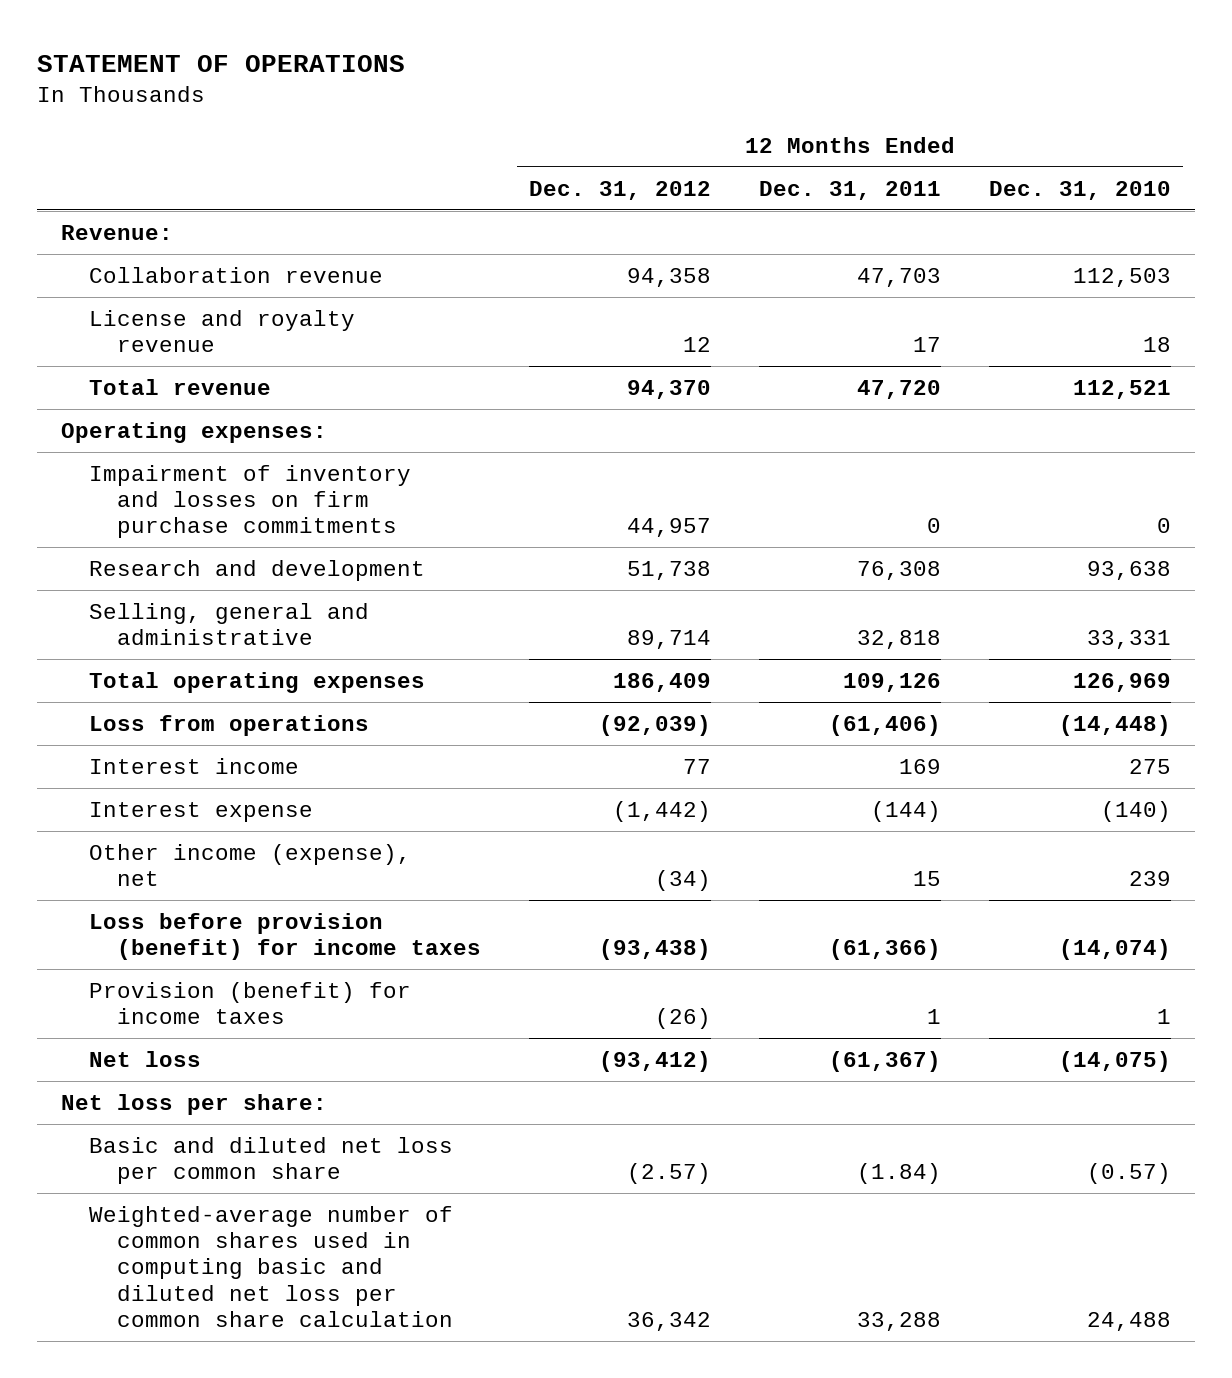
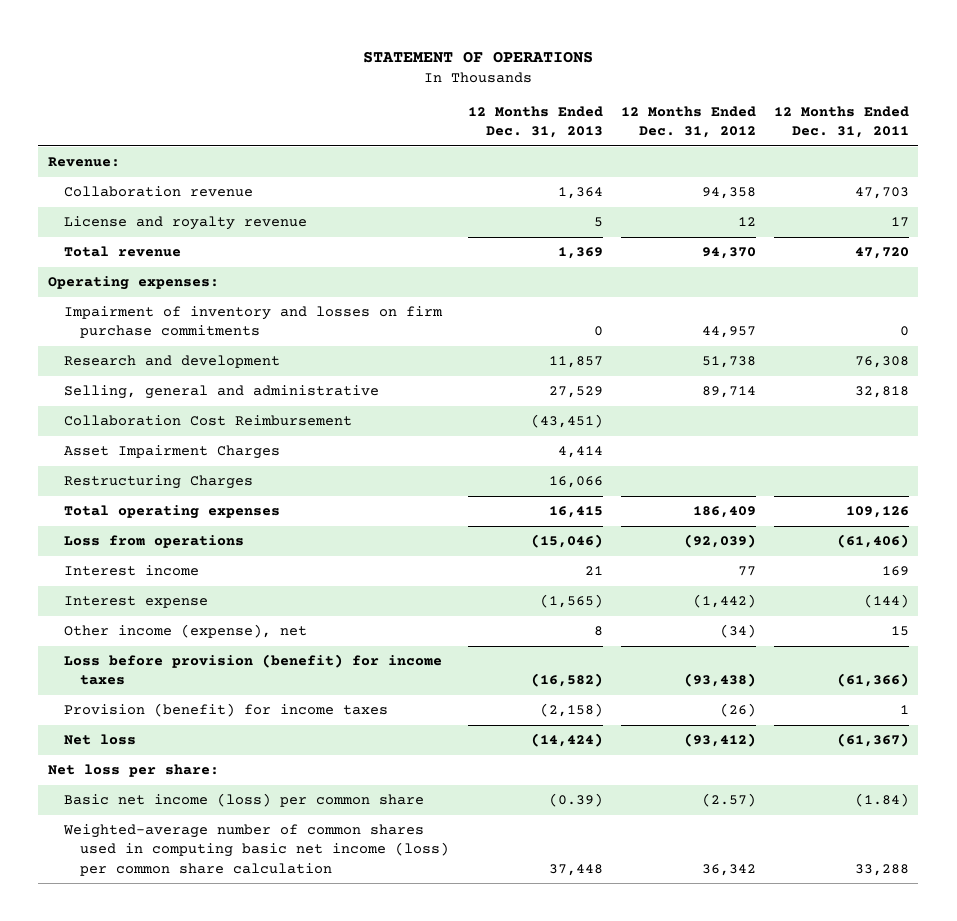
[988,180,1171,200] Dec. 31, 2010 -> none
none -> [467,106,603,139] 12 Months Ended Dec. 31, 2013
none -> [63,415,352,427] Collaboration Cost Reimbursement
none -> [63,445,280,460] Asset Impairment Charges
none -> [63,475,253,490] Restructuring Charges
[88,1136,453,1185] Basic and diluted net loss per common share -> [63,793,424,808] Basic net income (loss) per common share
[88,1205,453,1328] Weighted-average number of common shares used in computing basic and diluted net loss per common share calculation -> [62,824,450,876] Weighted-average number of common shares used in computing basic net income (loss) per common share calculation

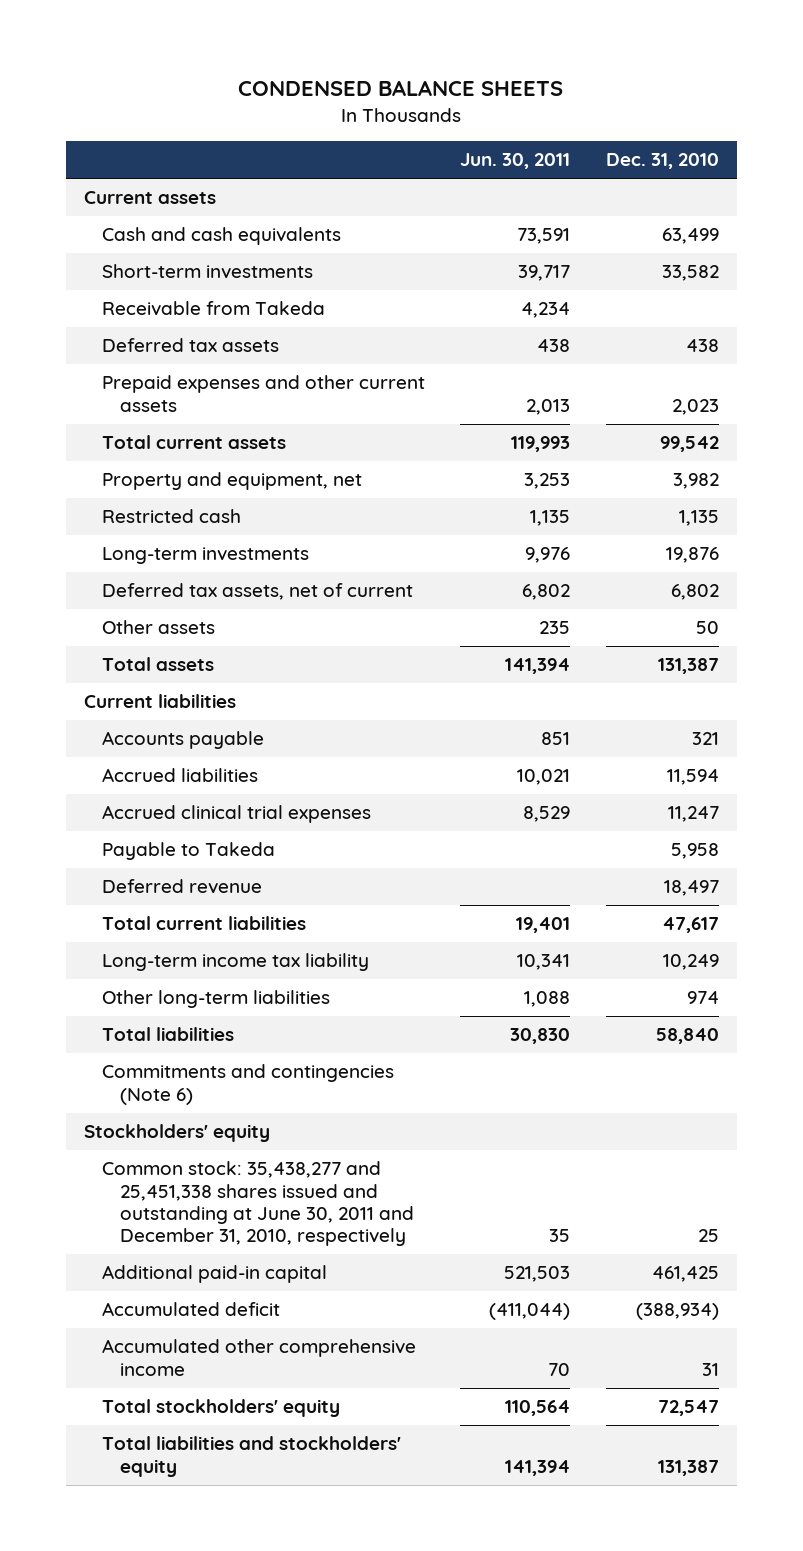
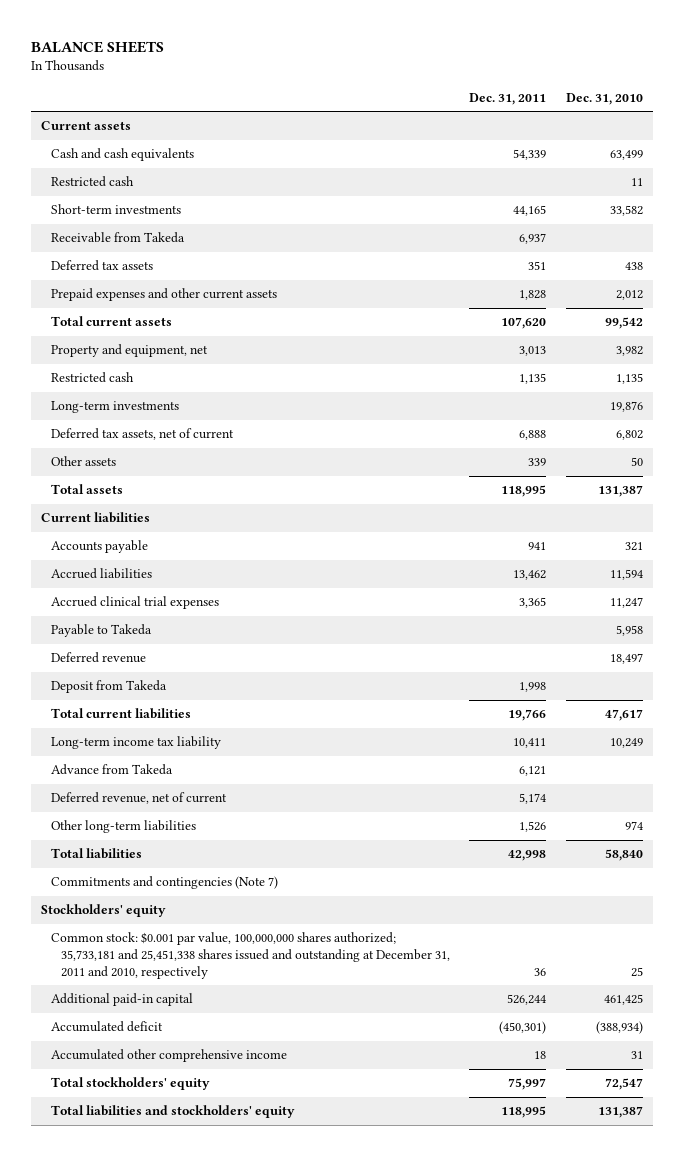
[238,79,564,96] CONDENSED BALANCE SHEETS -> [30,40,164,53] BALANCE SHEETS
[460,153,571,170] Jun. 30, 2011 -> none
none -> [469,92,547,105] Dec. 31, 2011
none -> [50,176,134,188] Restricted cash
[671,398,719,415] 2,023 -> [616,290,644,301] 2,012
none -> [50,680,167,694] Deposit from Takeda
none -> [50,764,173,776] Advance from Takeda
none -> [50,792,227,805] Deferred revenue, net of current
[101,1064,394,1105] Commitments and contingencies (Note 6) -> [50,876,278,890] Commitments and contingencies (Note 7)
[101,1161,414,1247] Common stock: 35,438,277 and 25,451,338 shares issued and outstanding at June 30, 2011 and December 31, 2010, respectively -> [50,932,450,979] Common stock: $0.001 par value, 100,000,000 shares authorized; 35,733,181 and 25,451,338 shares issued and outstanding at December 31, 2011 and 2010, respectively

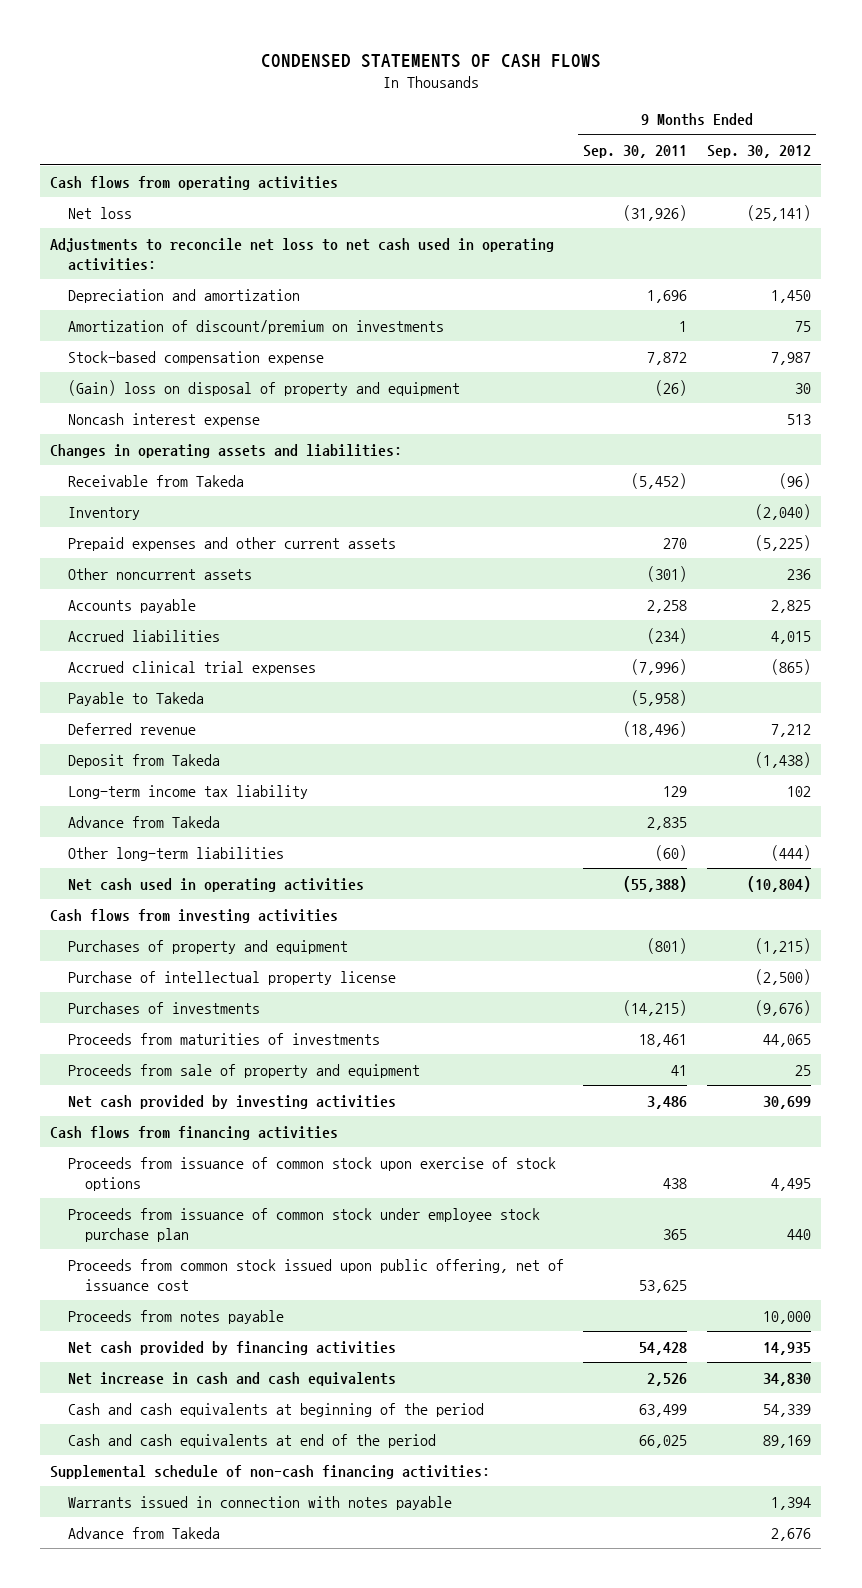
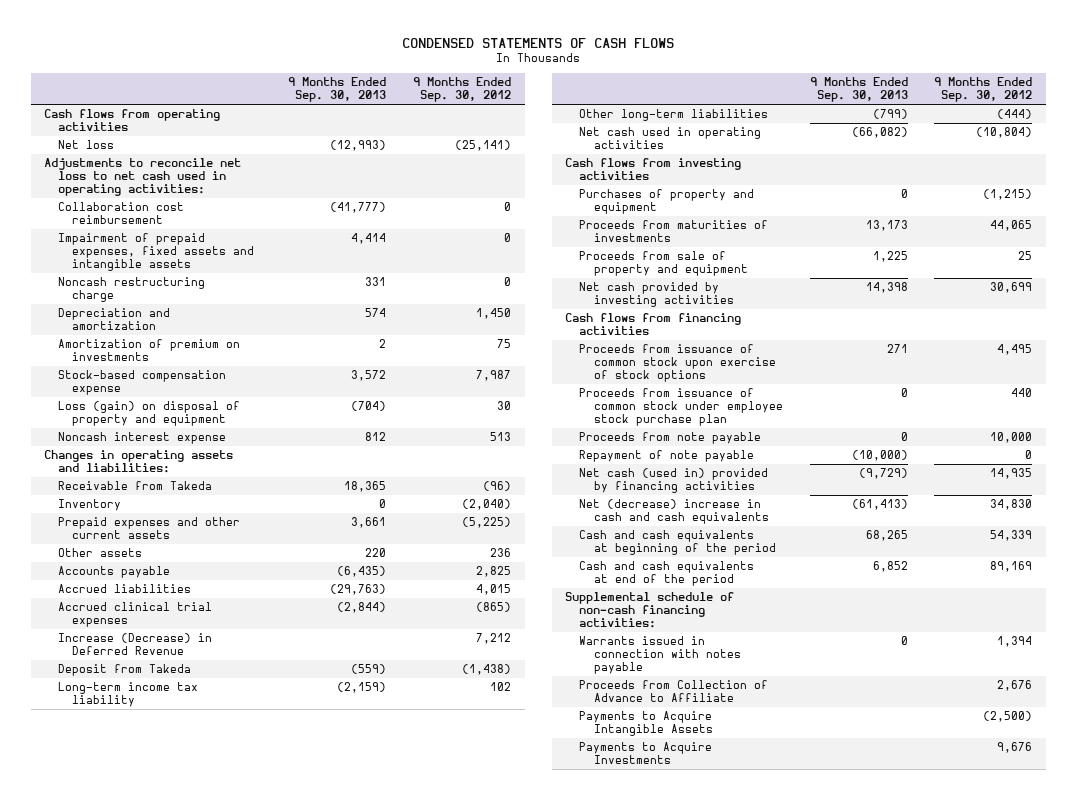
[583,144,688,158] Sep. 30, 2011 -> none
none -> [288,77,387,103] 9 Months Ended Sep. 30, 2013
none -> [58,202,185,224] Collaboration cost reimbursement
none -> [58,233,255,271] Impairment of prepaid expenses, fixed assets and intangible assets
none -> [58,277,206,302] Noncash restructuring charge
[67,319,444,334] Amortization of discount/premium on investments -> [58,339,241,361] Amortization of premium on investments
[67,379,460,396] (Gain) loss on disposal of property and equipment -> [58,401,241,426] Loss (gain) on disposal of property and equipment
[67,567,252,580] Other noncurrent assets -> [58,548,143,558] Other assets
[67,691,204,706] Payable to Takeda -> none
[67,722,196,735] Deferred revenue -> [58,633,213,655] Increase (Decrease) in Deferred Revenue
[67,815,220,828] Advance from Takeda -> none
[67,970,396,985] Purchase of intellectual property license -> none
[67,1001,260,1014] Purchases of investments -> none
[67,1258,564,1291] Proceeds from common stock issued upon public offering, net of issuance cost -> none
[67,1309,284,1324] Proceeds from notes payable -> [579,432,762,445] Proceeds from note payable
none -> [579,450,755,463] Repayment of note payable
[67,1340,396,1355] Net cash provided by financing activities -> [579,468,769,493] Net cash (used in) provided by financing activities
[67,1371,396,1386] Net increase in cash and cash equivalents -> [579,499,769,524] Net (decrease) increase in cash and cash equivalents
[67,1526,220,1539] Advance from Takeda -> [579,680,769,702] Proceeds from Collection of Advance to Affiliate
none -> [579,711,713,736] Payments to Acquire Intangible Assets
none -> [579,742,713,764] Payments to Acquire Investments

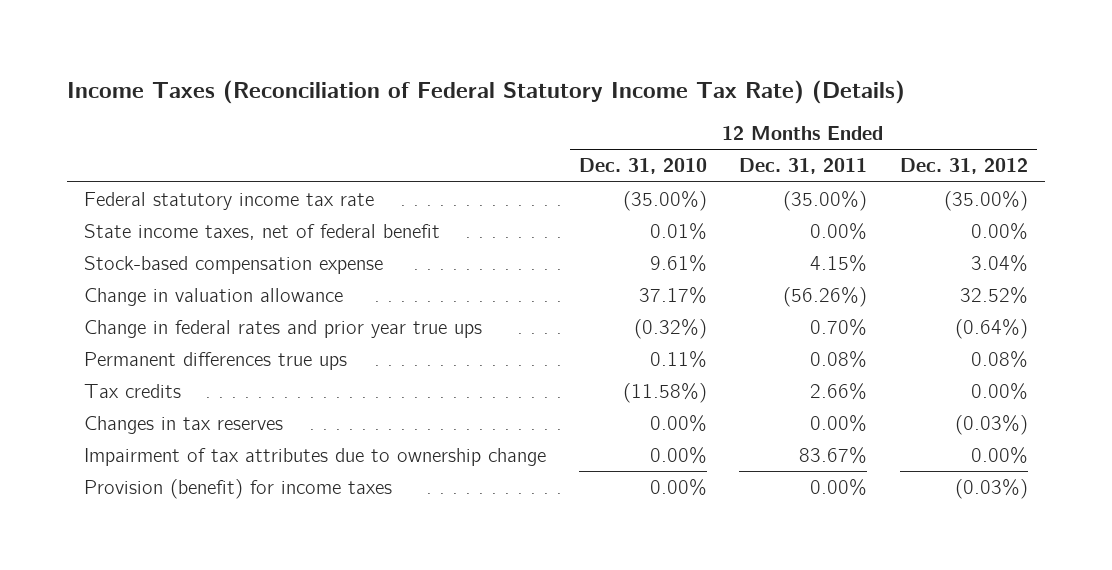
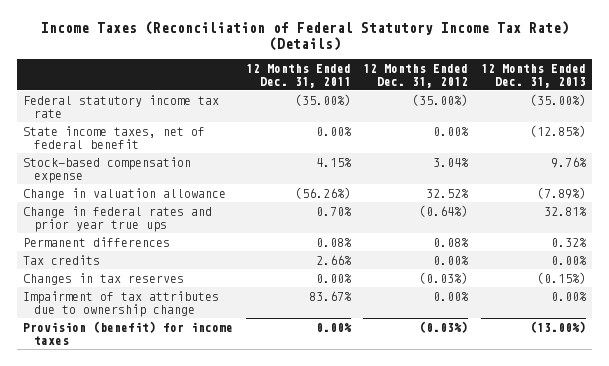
[578,158,707,175] Dec. 31, 2010 -> none
none -> [480,63,586,88] 12 Months Ended Dec. 31, 2013
[83,351,347,370] Permanent differences true ups -> [23,236,171,247] Permanent differences

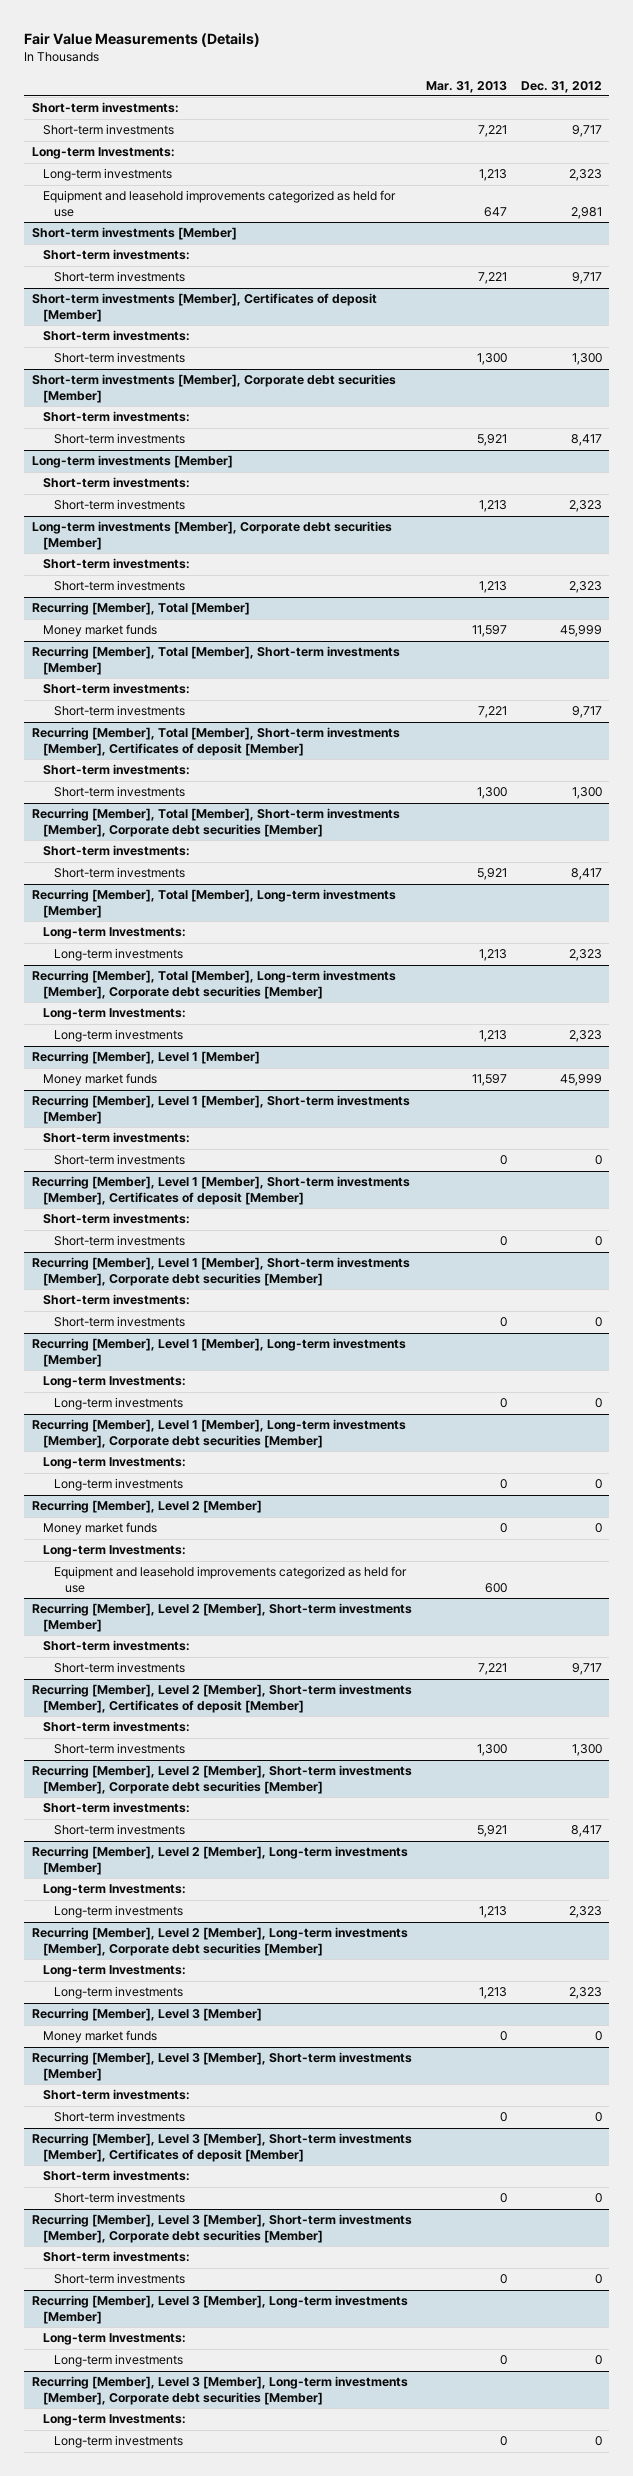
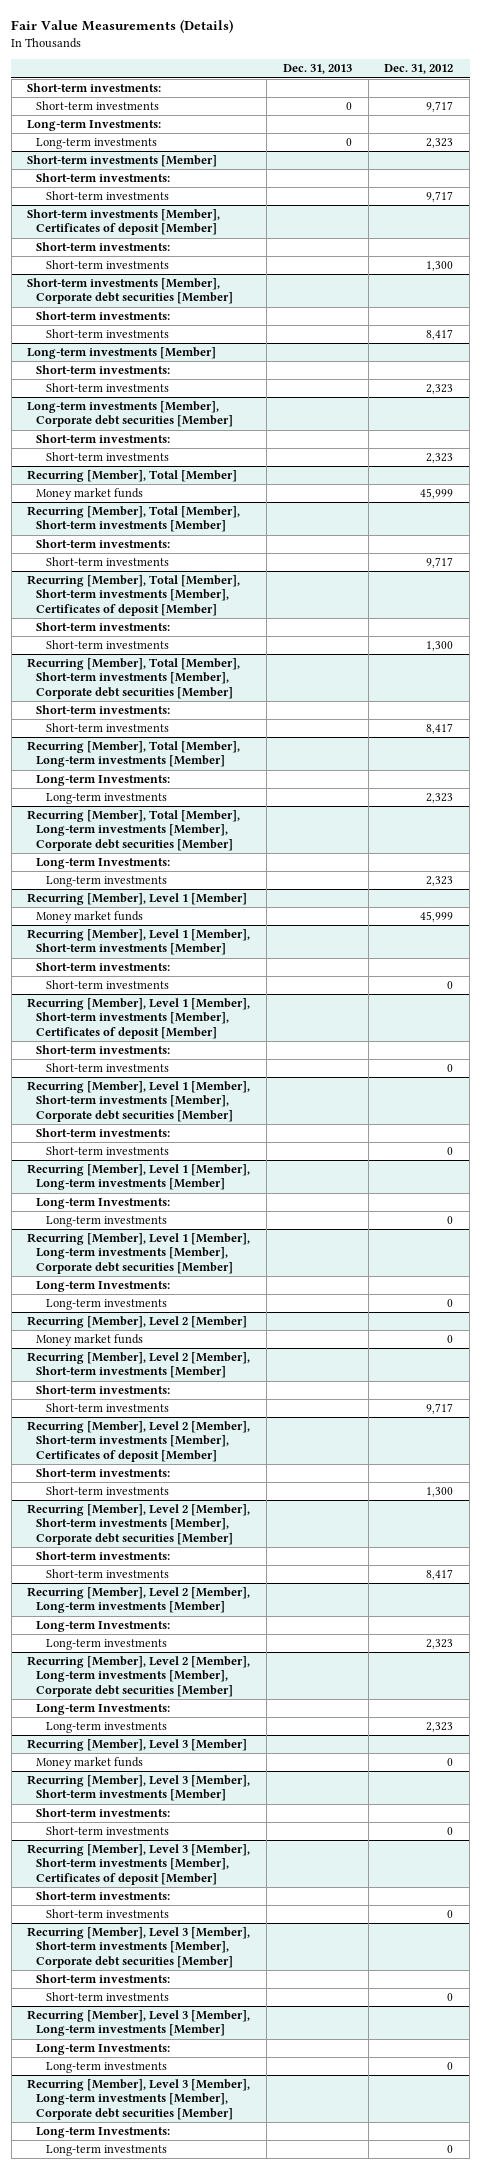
[425,80,507,93] Mar. 31, 2013 -> none
none -> [282,64,352,75] Dec. 31, 2013
[42,190,396,217] Equipment and leasehold improvements categorized as held for use -> none
[42,1545,186,1558] Long-term Investments: -> none
[53,1566,407,1593] Equipment and leasehold improvements categorized as held for use -> none

